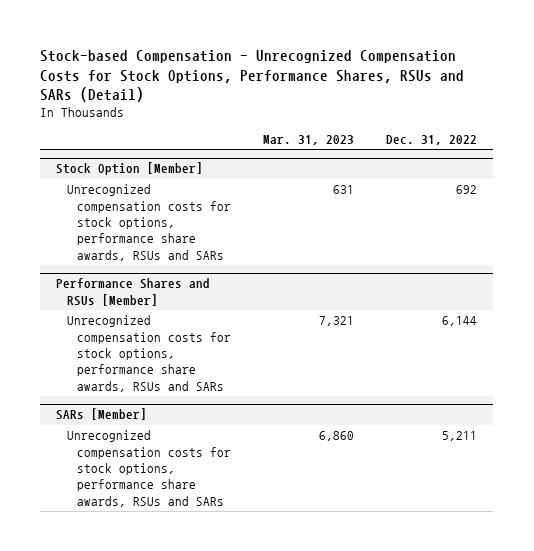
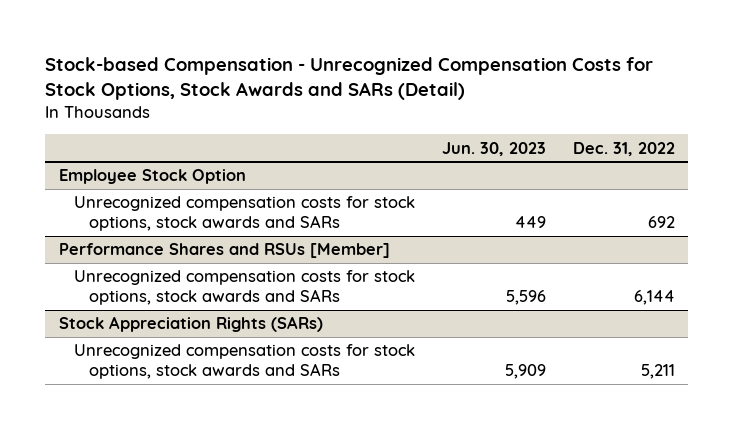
[40,50,465,103] Stock-based Compensation - Unrecognized Compensation Costs for Stock Options, Performance Shares, RSUs and SARs (Detail) -> [45,56,654,100] Stock-based Compensation - Unrecognized Compensation Costs for Stock Options, Stock Awards and SARs (Detail)
[263,135,355,146] Mar. 31, 2023 -> none
none -> [441,141,546,156] Jun. 30, 2023
[56,162,204,176] Stock Option [Member] -> [58,169,246,185] Employee Stock Option
[66,184,232,261] Unrecognized compensation costs for stock options, performance share awards, RSUs and SARs -> [73,196,415,232] Unrecognized compensation costs for stock options, stock awards and SARs
[66,315,232,392] Unrecognized compensation costs for stock options, performance share awards, RSUs and SARs -> [73,270,415,306] Unrecognized compensation costs for stock options, stock awards and SARs
[56,408,148,421] SARs [Member] -> [58,316,323,333] Stock Appreciation Rights (SARs)
[66,430,232,507] Unrecognized compensation costs for stock options, performance share awards, RSUs and SARs -> [73,344,415,380] Unrecognized compensation costs for stock options, stock awards and SARs

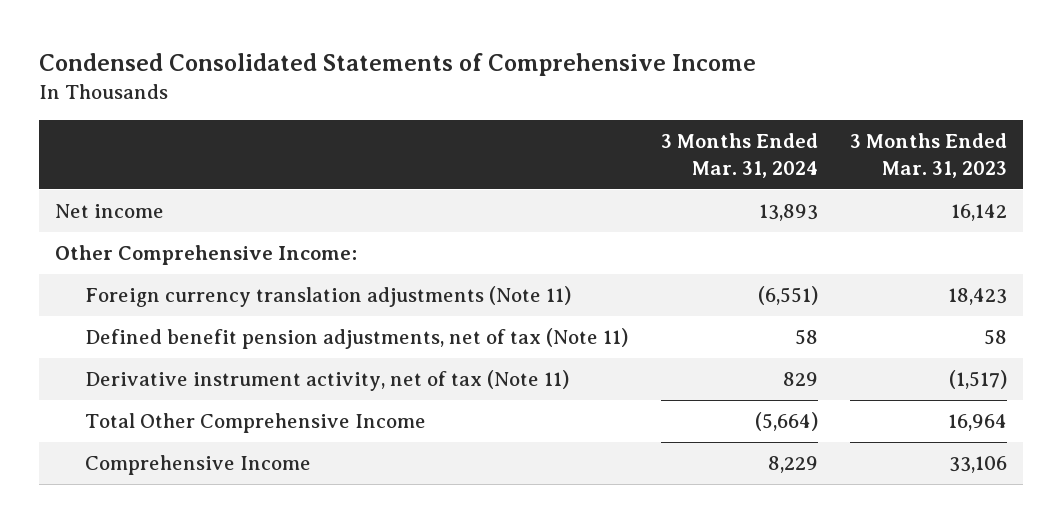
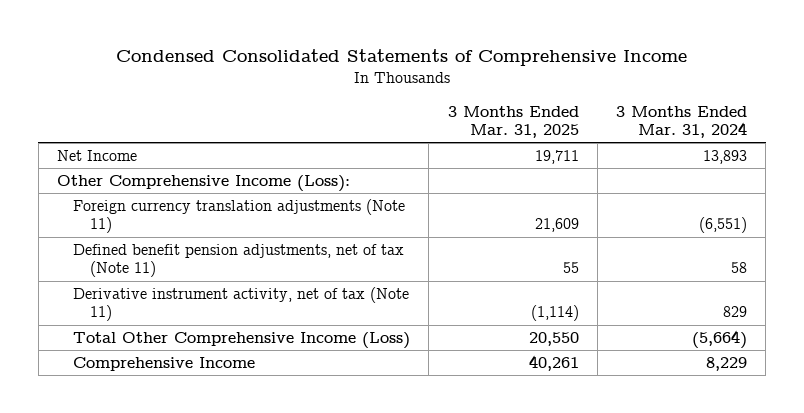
[850,133,1008,179] 3 Months Ended Mar. 31, 2023 -> none
none -> [447,105,579,139] 3 Months Ended Mar. 31, 2025
[55,204,165,219] Net income -> [56,149,137,161] Net Income
[55,245,358,266] Other Comprehensive Income: -> [56,174,350,192] Other Comprehensive Income (Loss):
[85,413,427,434] Total Other Comprehensive Income -> [73,331,411,349] Total Other Comprehensive Income (Loss)

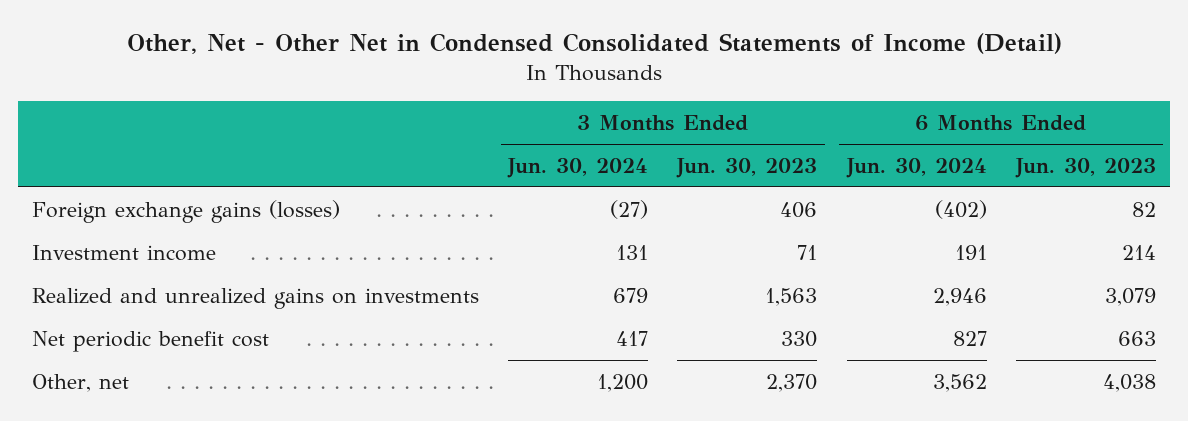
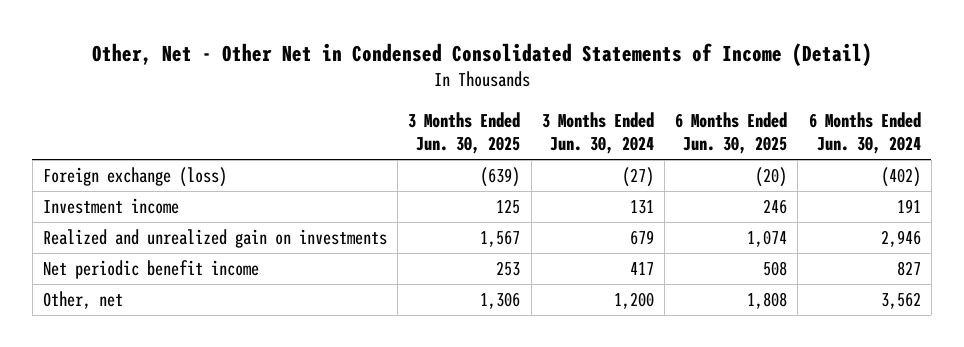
[676,157,818,178] Jun. 30, 2023 -> none
[1014,157,1156,178] Jun. 30, 2023 -> none
none -> [408,111,521,155] 3 Months Ended Jun. 30, 2025
none -> [675,111,788,155] 6 Months Ended Jun. 30, 2025
[32,199,341,223] Foreign exchange gains (losses) -> [42,167,227,188] Foreign exchange (loss)
[32,287,480,309] Realized and unrealized gains on investments -> [42,229,387,249] Realized and unrealized gain on investments
[32,330,270,352] Net periodic benefit cost -> [42,260,259,280] Net periodic benefit income

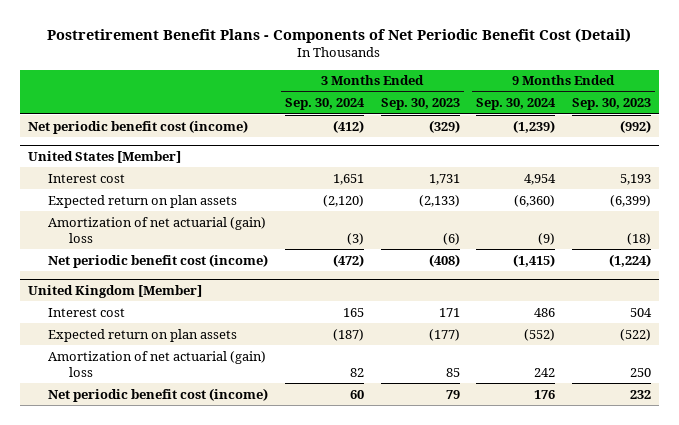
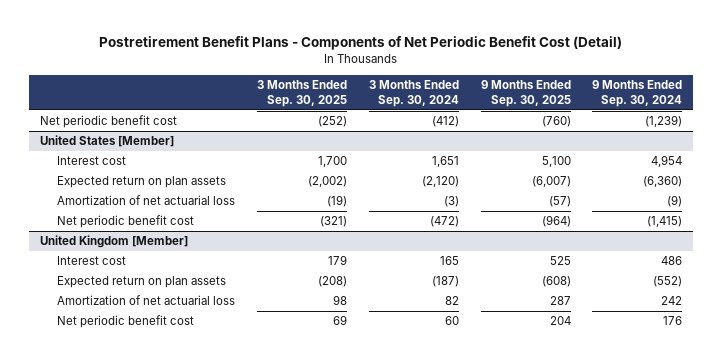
[380,98,460,111] Sep. 30, 2023 -> none
[571,98,651,111] Sep. 30, 2023 -> none
none -> [256,80,347,107] 3 Months Ended Sep. 30, 2025
none -> [480,80,571,107] 9 Months Ended Sep. 30, 2025
[28,119,249,134] Net periodic benefit cost (income) -> [40,115,178,129] Net periodic benefit cost
[48,216,267,243] Amortization of net actuarial (gain) loss -> [56,195,235,206] Amortization of net actuarial loss
[48,253,269,268] Net periodic benefit cost (income) -> [56,215,194,229] Net periodic benefit cost
[48,350,267,377] Amortization of net actuarial (gain) loss -> [56,295,235,306] Amortization of net actuarial loss
[48,387,269,402] Net periodic benefit cost (income) -> [56,315,194,329] Net periodic benefit cost

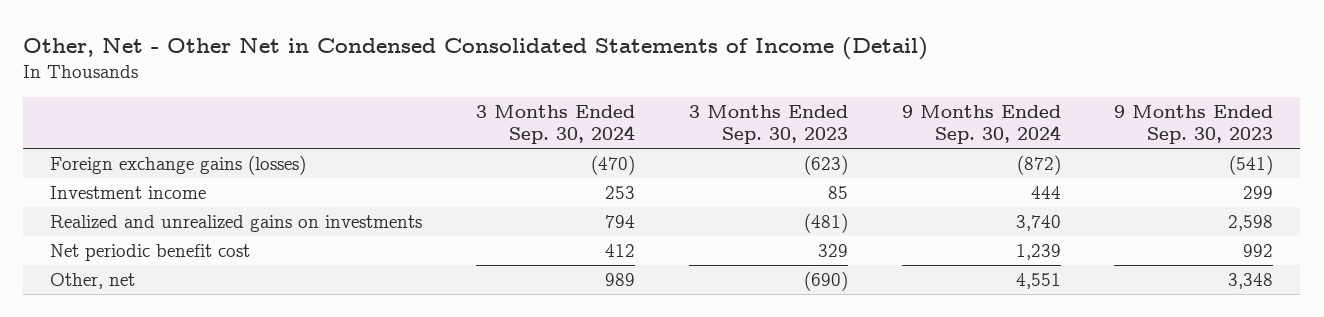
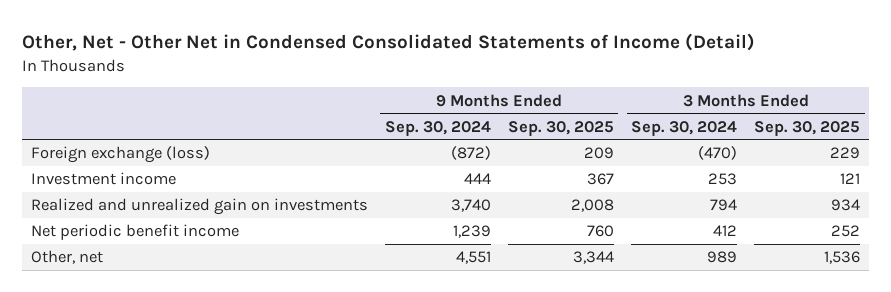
[688,104,848,145] 3 Months Ended Sep. 30, 2023 -> none
[1114,104,1274,145] 9 Months Ended Sep. 30, 2023 -> none
none -> [508,120,615,136] Sep. 30, 2025
none -> [754,120,861,136] Sep. 30, 2025
[50,154,307,175] Foreign exchange gains (losses) -> [30,146,210,164] Foreign exchange (loss)
[50,214,423,232] Realized and unrealized gains on investments -> [30,198,368,216] Realized and unrealized gain on investments
[50,243,251,261] Net periodic benefit cost -> [30,224,239,241] Net periodic benefit income

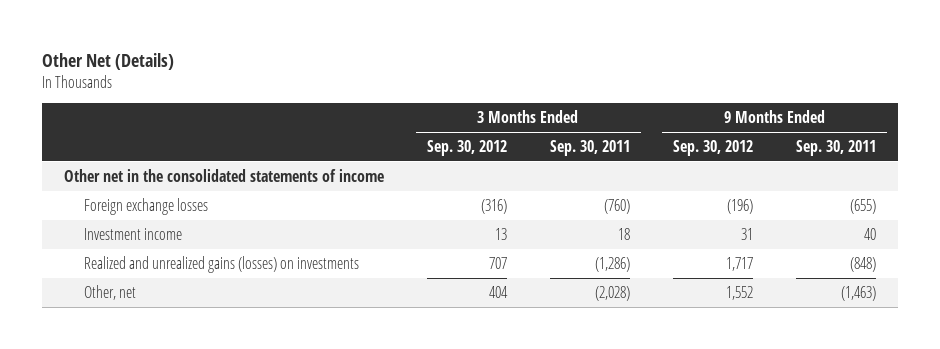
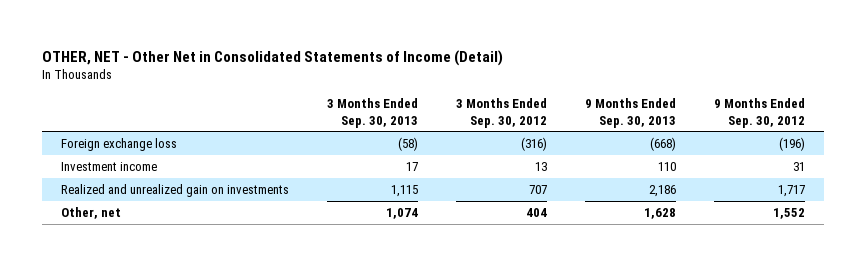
[42,52,175,70] Other Net (Details) -> [41,49,503,66] OTHER, NET - Other Net in Consolidated Statements of Income (Detail)
[550,139,631,156] Sep. 30, 2011 -> none
[796,139,877,156] Sep. 30, 2011 -> none
none -> [326,98,418,128] 3 Months Ended Sep. 30, 2013
none -> [584,98,676,128] 9 Months Ended Sep. 30, 2013
[63,168,384,182] Other net in the consolidated statements of income -> none
[83,197,208,215] Foreign exchange losses -> [60,138,177,152] Foreign exchange loss
[83,255,359,273] Realized and unrealized gains (losses) on investments -> [60,184,289,198] Realized and unrealized gain on investments

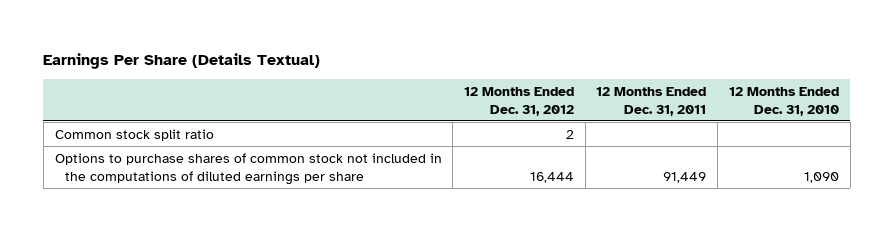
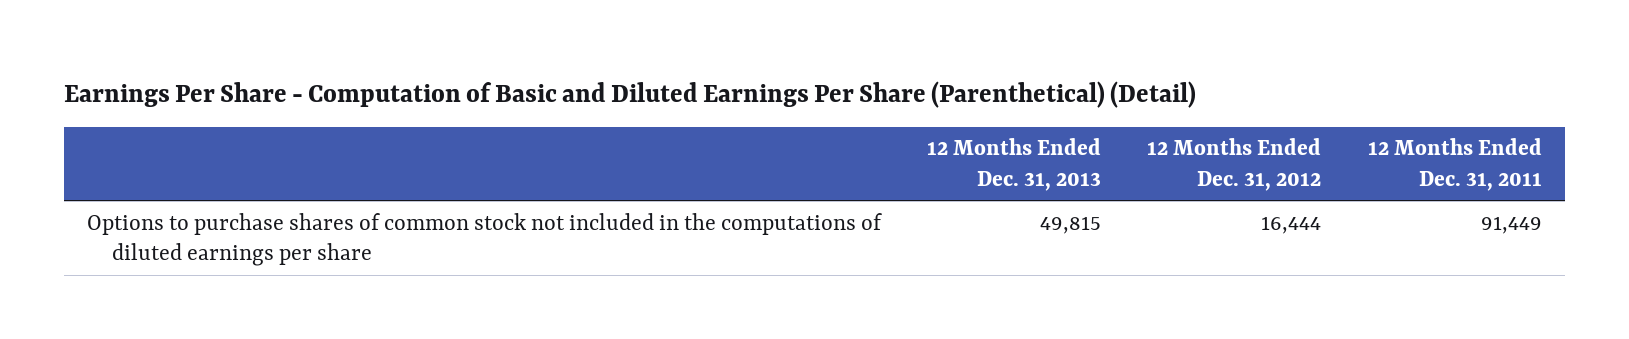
[43,53,321,70] Earnings Per Share (Details Textual) -> [63,81,1196,109] Earnings Per Share - Computation of Basic and Diluted Earnings Per Share (Parenthetical) (Detail)
[728,86,839,116] 12 Months Ended Dec. 31, 2010 -> none
none -> [927,138,1102,191] 12 Months Ended Dec. 31, 2013
[54,128,214,141] Common stock split ratio -> none

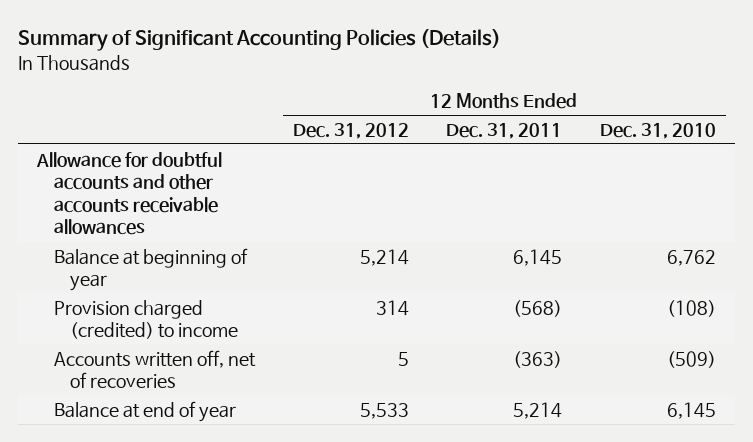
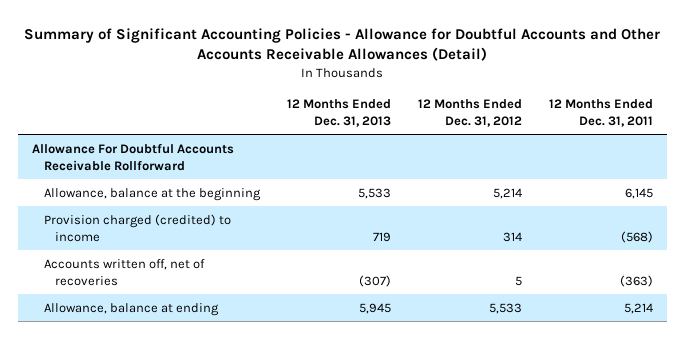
[18,29,502,52] Summary of Significant Accounting Policies (Details) -> [24,27,661,62] Summary of Significant Accounting Policies - Allowance for Doubtful Accounts and Other Accounts Receivable Allowances (Detail)
[600,122,717,139] Dec. 31, 2010 -> none
none -> [286,98,391,127] 12 Months Ended Dec. 31, 2013
[36,151,223,236] Allowance for doubtful accounts and other accounts receivable allowances -> [31,142,234,171] Allowance For Doubtful Accounts Receivable Rollforward
[53,247,248,292] Balance at beginning of year -> [43,187,261,201] Allowance, balance at the beginning
[53,400,236,422] Balance at end of year -> [43,302,219,316] Allowance, balance at ending

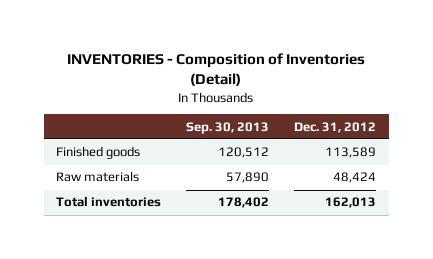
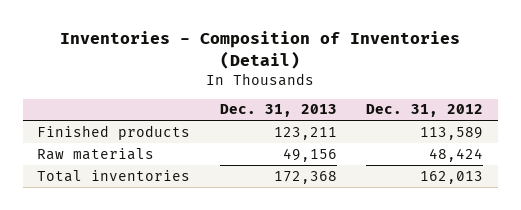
[67,53,366,87] INVENTORIES - Composition of Inventories (Detail) -> [60,31,461,69] Inventories - Composition of Inventories (Detail)
[186,121,270,134] Sep. 30, 2013 -> none
none -> [219,104,337,118] Dec. 31, 2013
[56,146,141,160] Finished goods -> [37,124,191,140] Finished products

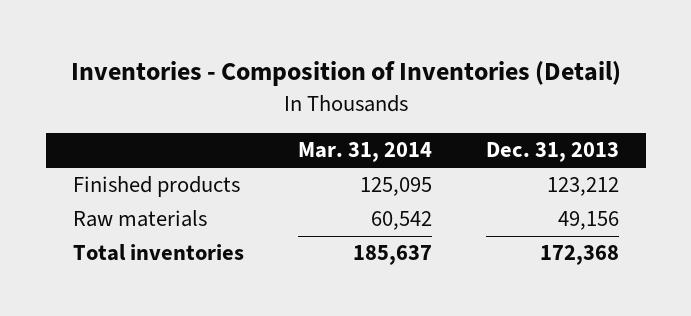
[366,104,484,118] Dec. 31, 2012 -> none
none -> [297,142,432,163] Mar. 31, 2014
[273,126,337,140] 123,211 -> [546,177,619,197] 123,212

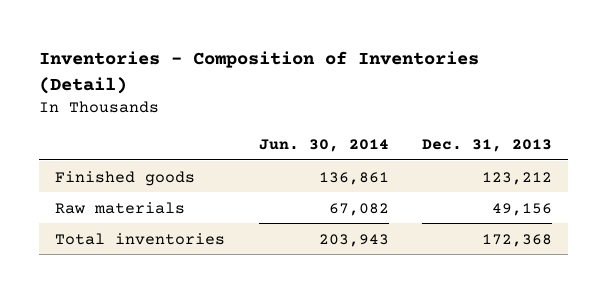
[297,142,432,163] Mar. 31, 2014 -> none
none -> [258,139,389,153] Jun. 30, 2014
[72,176,240,198] Finished products -> [55,170,196,186] Finished goods

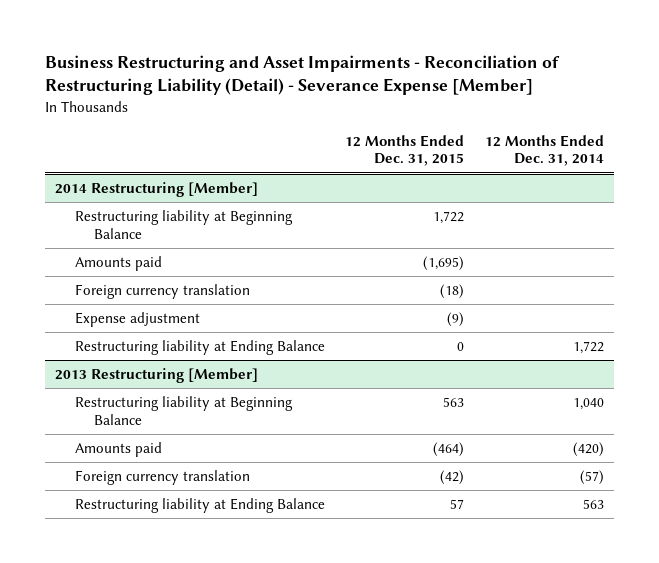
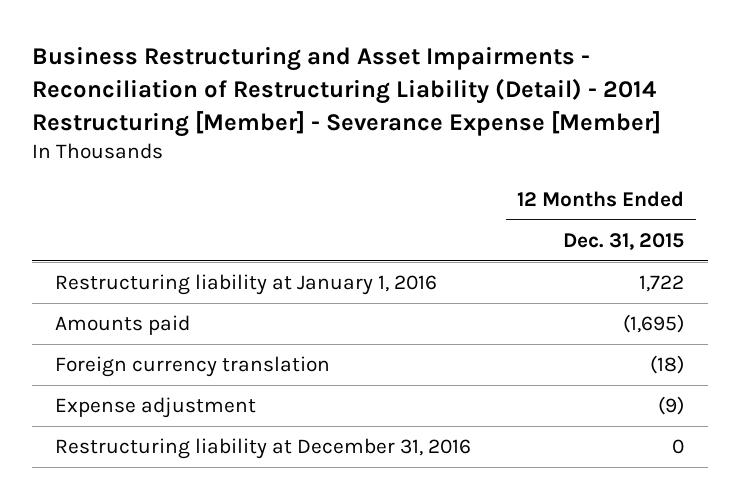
[44,54,560,96] Business Restructuring and Asset Impairments - Reconciliation of Restructuring Liability (Detail) - Severance Expense [Member] -> [31,46,661,137] Business Restructuring and Asset Impairments - Reconciliation of Restructuring Liability (Detail) - 2014 Restructuring [Member] - Severance Expense [Member]
[484,134,604,167] 12 Months Ended Dec. 31, 2014 -> none
[54,181,258,197] 2014 Restructuring [Member] -> none
[74,209,293,239] Restructuring liability at Beginning Balance -> [55,274,438,296] Restructuring liability at January 1, 2016
[54,367,258,383] 2013 Restructuring [Member] -> none
[74,395,293,425] Restructuring liability at Beginning Balance -> none
[74,441,162,457] Amounts paid -> none
[74,469,250,485] Foreign currency translation -> none
[74,497,325,513] Restructuring liability at Ending Balance -> none
[74,339,325,355] Restructuring liability at Ending Balance -> [55,438,472,460] Restructuring liability at December 31, 2016

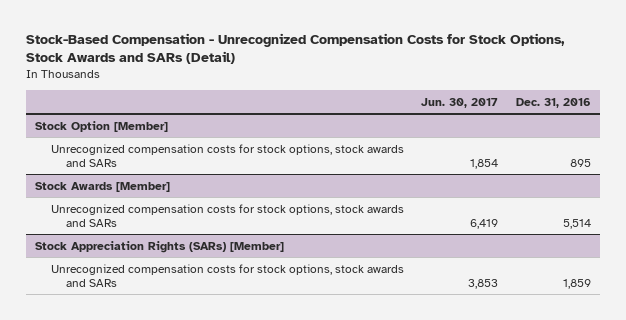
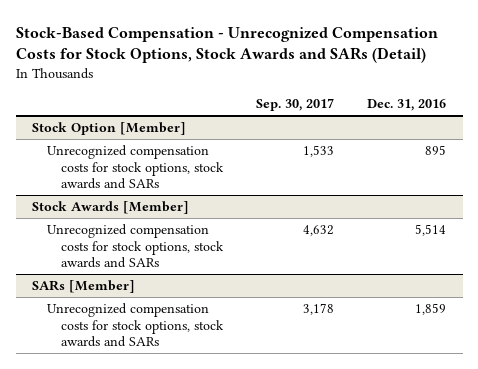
[421,97,499,108] Jun. 30, 2017 -> none
none -> [256,98,335,112] Sep. 30, 2017
[34,240,284,253] Stock Appreciation Rights (SARs) [Member] -> [32,280,136,294] SARs [Member]

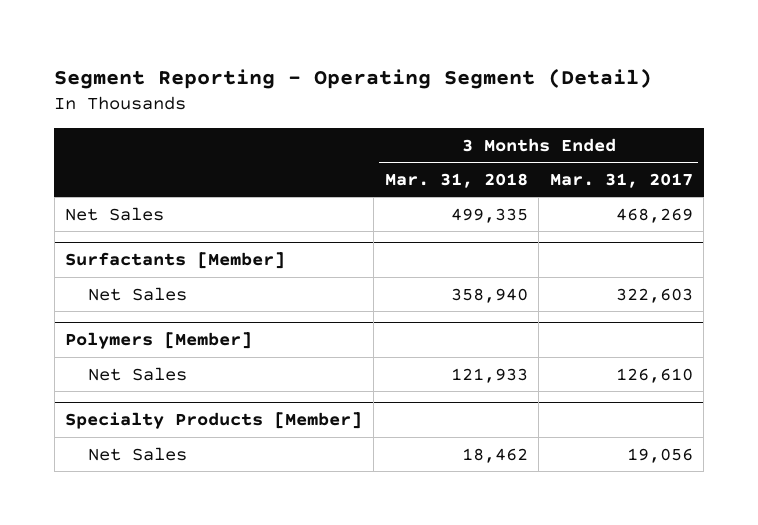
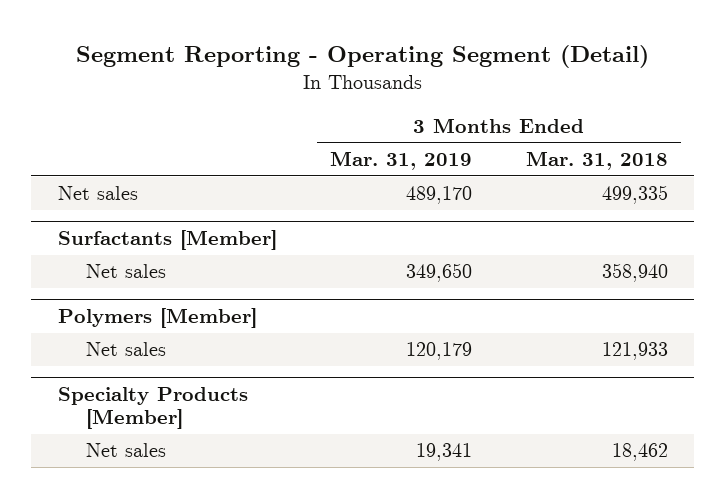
[549,172,693,188] Mar. 31, 2017 -> none
none -> [330,150,473,170] Mar. 31, 2019
[65,206,165,221] Net Sales -> [58,186,139,201] Net sales
[87,286,187,301] Net Sales -> [85,264,166,279] Net sales
[87,366,187,381] Net Sales -> [85,342,166,357] Net sales
[87,446,187,461] Net Sales -> [85,443,166,458] Net sales

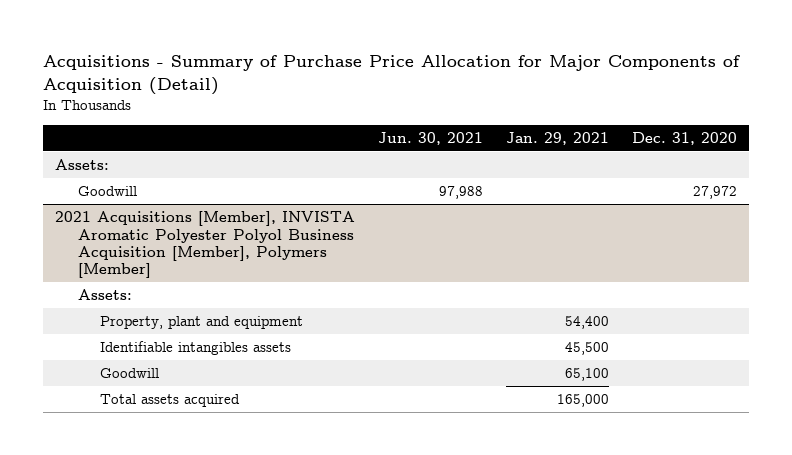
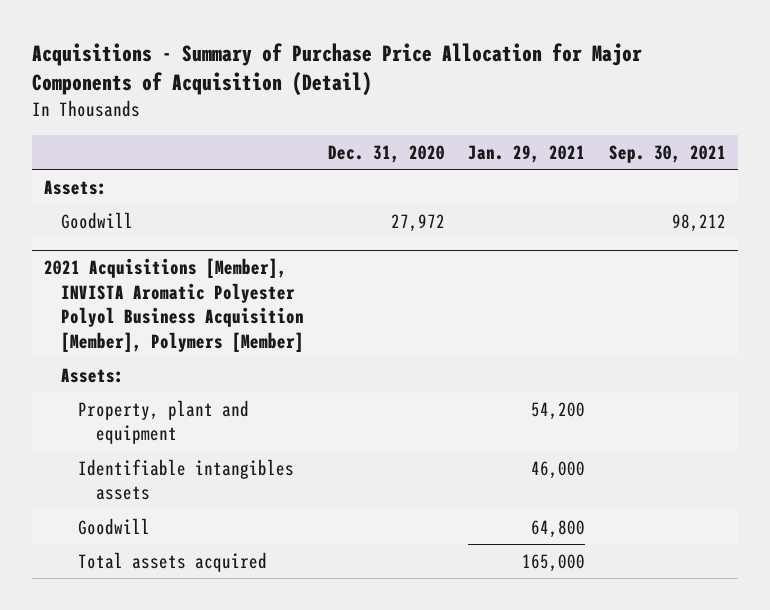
[378,131,484,145] Jun. 30, 2021 -> none
none -> [609,144,727,163] Sep. 30, 2021
[565,316,610,330] 54,400 -> [531,401,586,420] 54,200
[565,342,610,356] 45,500 -> [531,460,586,479] 46,000
[565,368,610,382] 65,100 -> [531,519,586,538] 64,800

